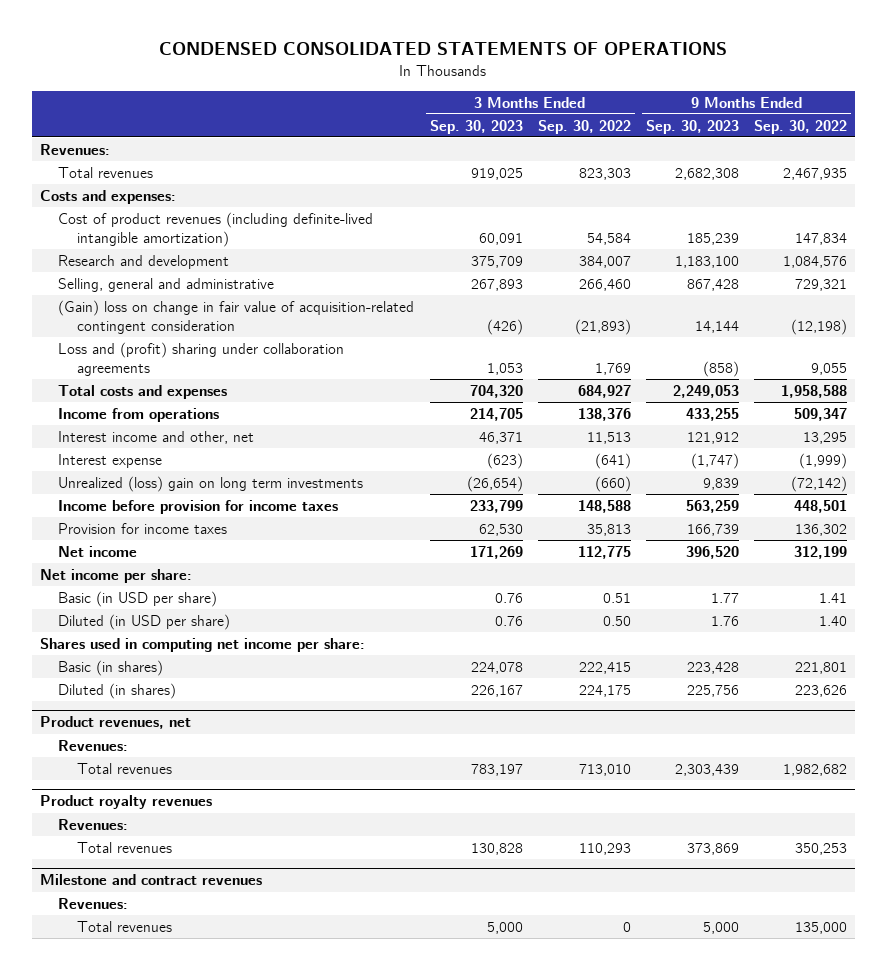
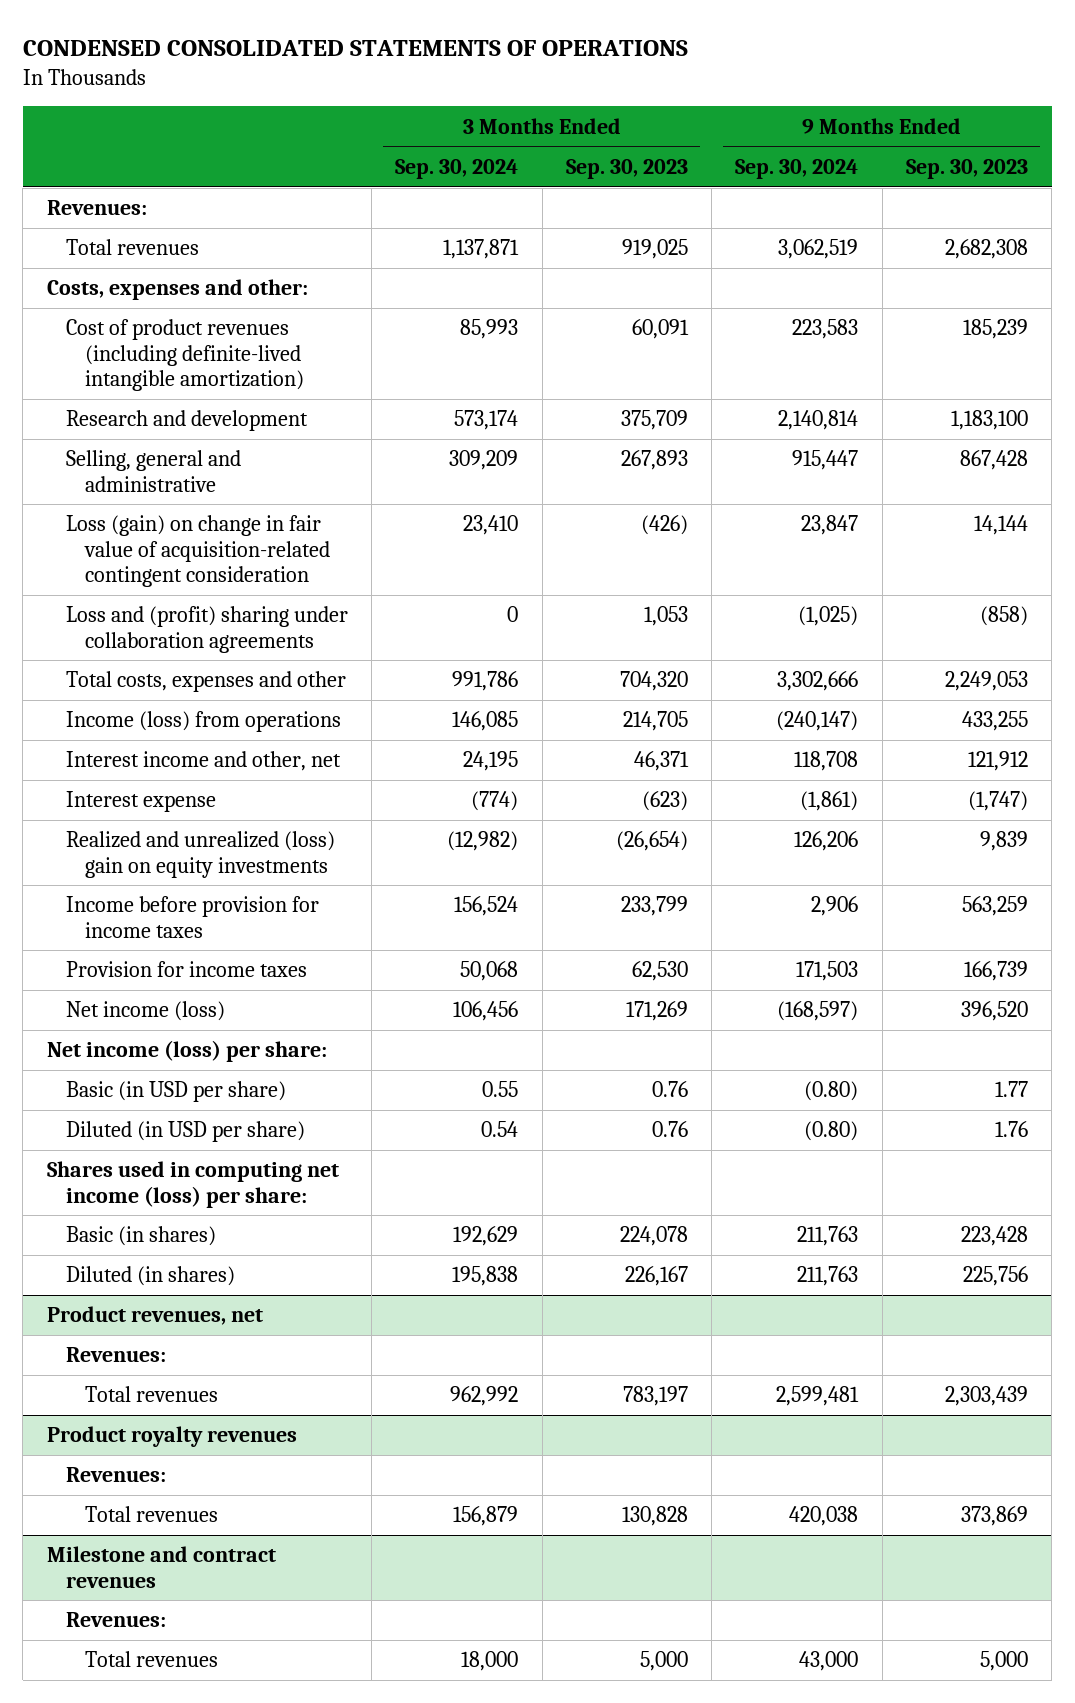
[537,119,631,134] Sep. 30, 2022 -> none
[754,119,848,134] Sep. 30, 2022 -> none
none -> [395,158,519,179] Sep. 30, 2024
none -> [735,158,859,179] Sep. 30, 2024
[39,189,176,204] Costs and expenses: -> [46,279,308,301] Costs, expenses and other:
[58,299,415,335] (Gain) loss on change in fair value of acquisition-related contingent consideration -> [65,515,330,588] Loss (gain) on change in fair value of acquisition-related contingent consideration
[58,384,228,399] Total costs and expenses -> [65,671,346,693] Total costs, expenses and other
[58,407,220,422] Income from operations -> [65,711,341,733] Income (loss) from operations
[58,475,364,492] Unrealized (loss) gain on long term investments -> [65,831,335,878] Realized and unrealized (loss) gain on equity investments
[58,545,138,557] Net income -> [65,1001,225,1022] Net income (loss)
[39,568,192,583] Net income per share: -> [46,1040,327,1063] Net income (loss) per share:
[39,637,365,652] Shares used in computing net income per share: -> [46,1161,339,1208] Shares used in computing net income (loss) per share:

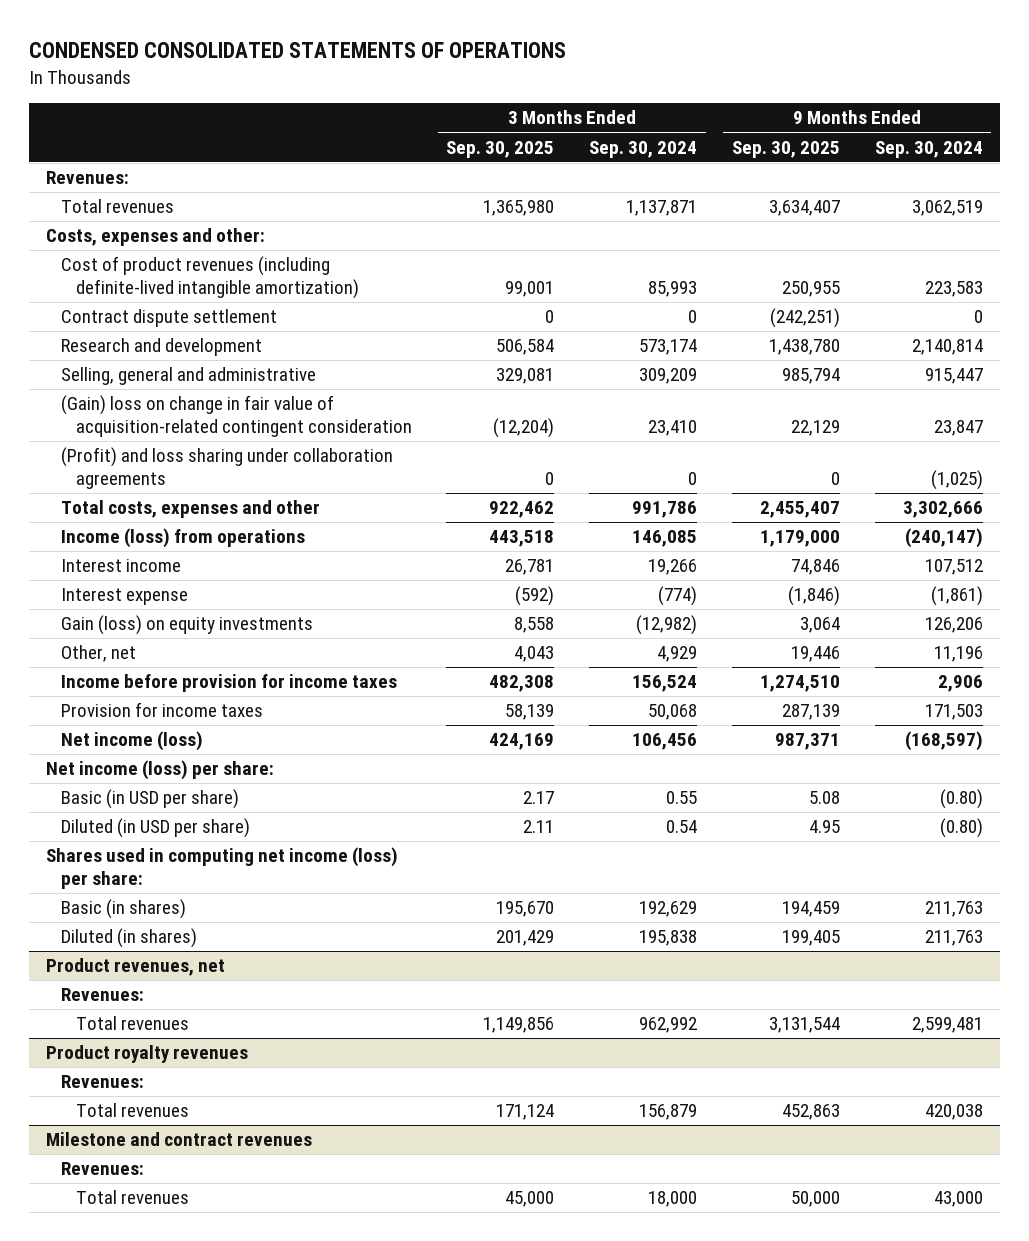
[565,158,688,179] Sep. 30, 2023 -> none
[905,158,1028,179] Sep. 30, 2023 -> none
none -> [446,140,555,158] Sep. 30, 2025
none -> [731,140,840,158] Sep. 30, 2025
none -> [61,309,278,328] Contract dispute settlement
[65,515,330,588] Loss (gain) on change in fair value of acquisition-related contingent consideration -> [61,395,412,438] (Gain) loss on change in fair value of acquisition-related contingent consideration
[65,606,348,653] Loss and (profit) sharing under collaboration agreements -> [61,447,394,490] (Profit) and loss sharing under collaboration agreements
[65,751,341,772] Interest income and other, net -> none
none -> [61,559,182,573] Interest income
[65,831,335,878] Realized and unrealized (loss) gain on equity investments -> [61,615,314,636] Gain (loss) on equity investments
none -> [61,645,137,663] Other, net

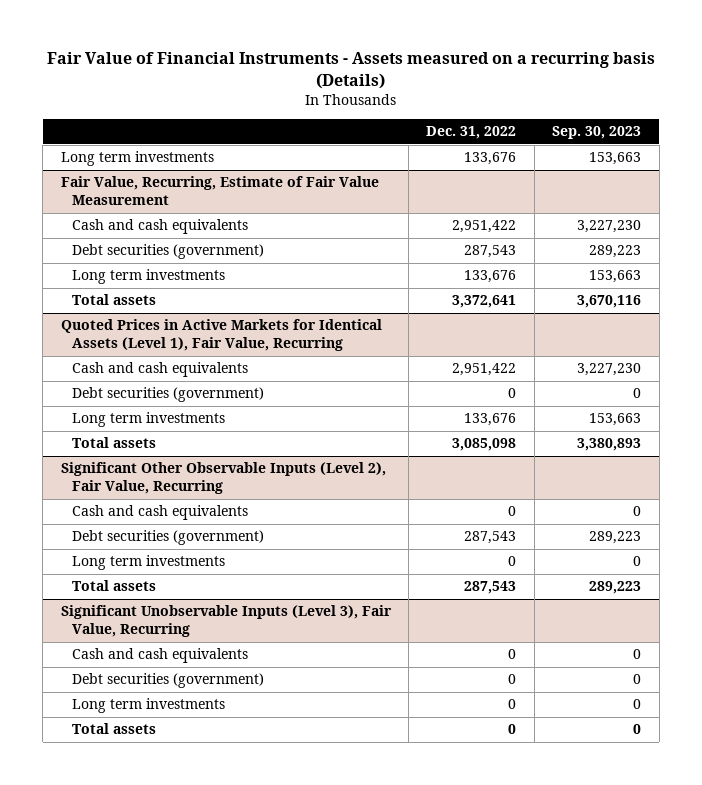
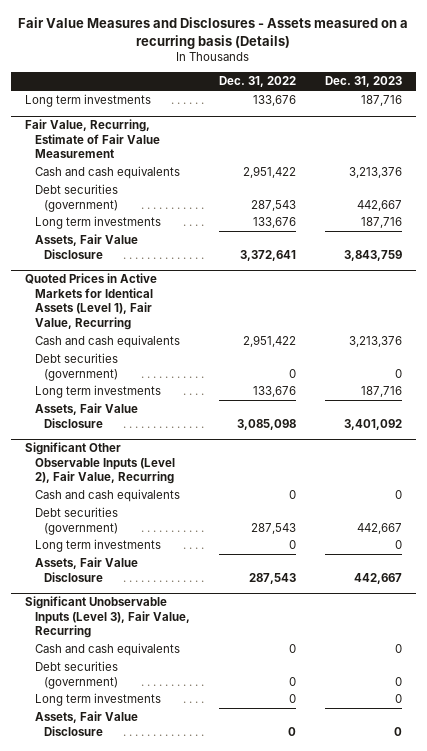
[46,52,655,90] Fair Value of Financial Instruments - Assets measured on a recurring basis (Details) -> [18,17,409,49] Fair Value Measures and Disclosures - Assets measured on a recurring basis (Details)
[552,126,642,140] Sep. 30, 2023 -> none
none -> [324,76,402,88] Dec. 31, 2023
[71,294,156,306] Total assets -> [34,234,138,259] Assets, Fair Value Disclosure
[71,437,156,449] Total assets -> [34,403,138,428] Assets, Fair Value Disclosure
[71,580,156,592] Total assets -> [34,557,138,582] Assets, Fair Value Disclosure
[71,723,156,735] Total assets -> [34,711,138,736] Assets, Fair Value Disclosure

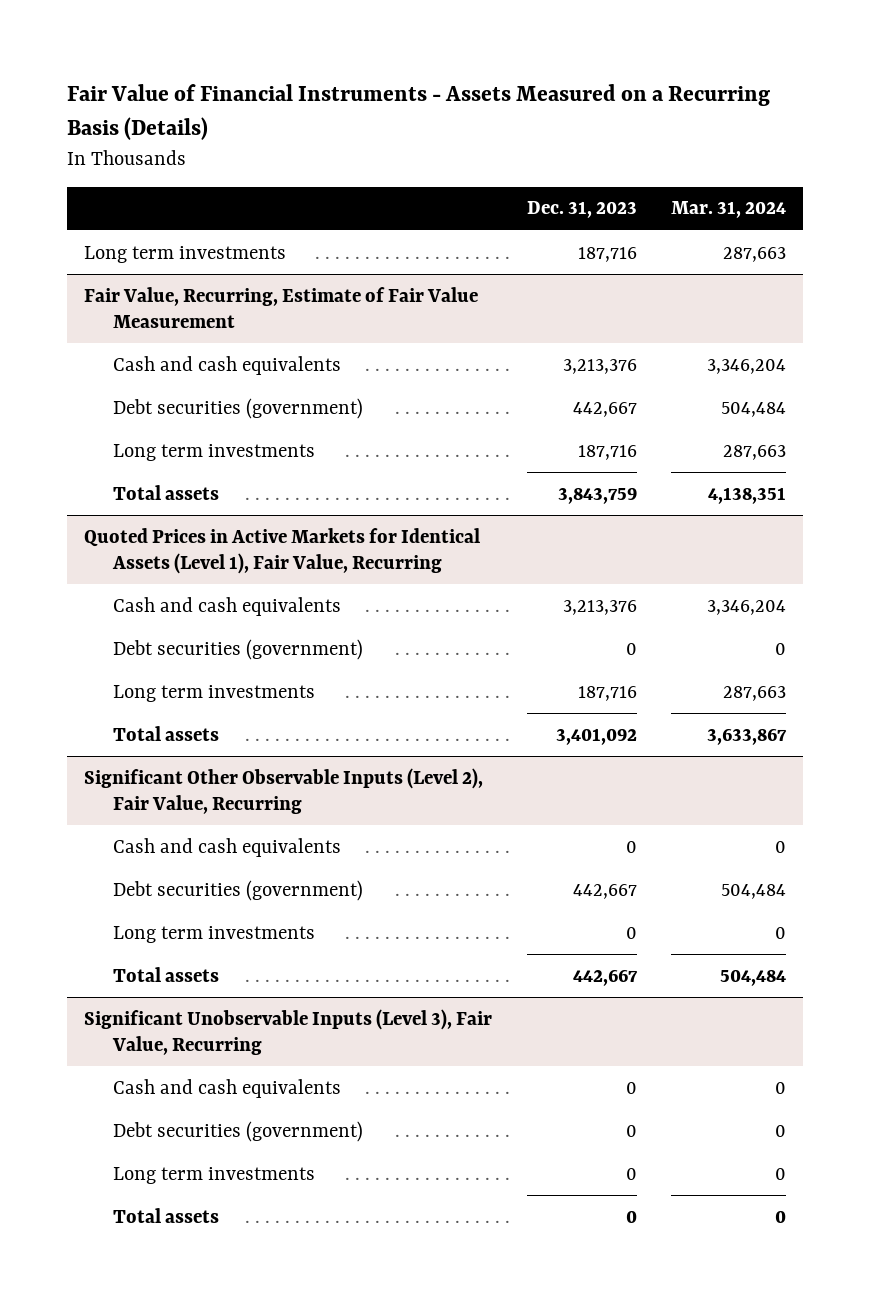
[18,17,409,49] Fair Value Measures and Disclosures - Assets measured on a recurring basis (Details) -> [67,84,771,141] Fair Value of Financial Instruments - Assets Measured on a Recurring Basis (Details)
[218,76,296,88] Dec. 31, 2022 -> none
none -> [671,201,787,219] Mar. 31, 2024
[34,234,138,259] Assets, Fair Value Disclosure -> [113,484,220,500] Total assets
[34,403,138,428] Assets, Fair Value Disclosure -> [113,725,220,741] Total assets
[34,557,138,582] Assets, Fair Value Disclosure -> [113,966,220,982] Total assets
[34,711,138,736] Assets, Fair Value Disclosure -> [113,1207,220,1223] Total assets

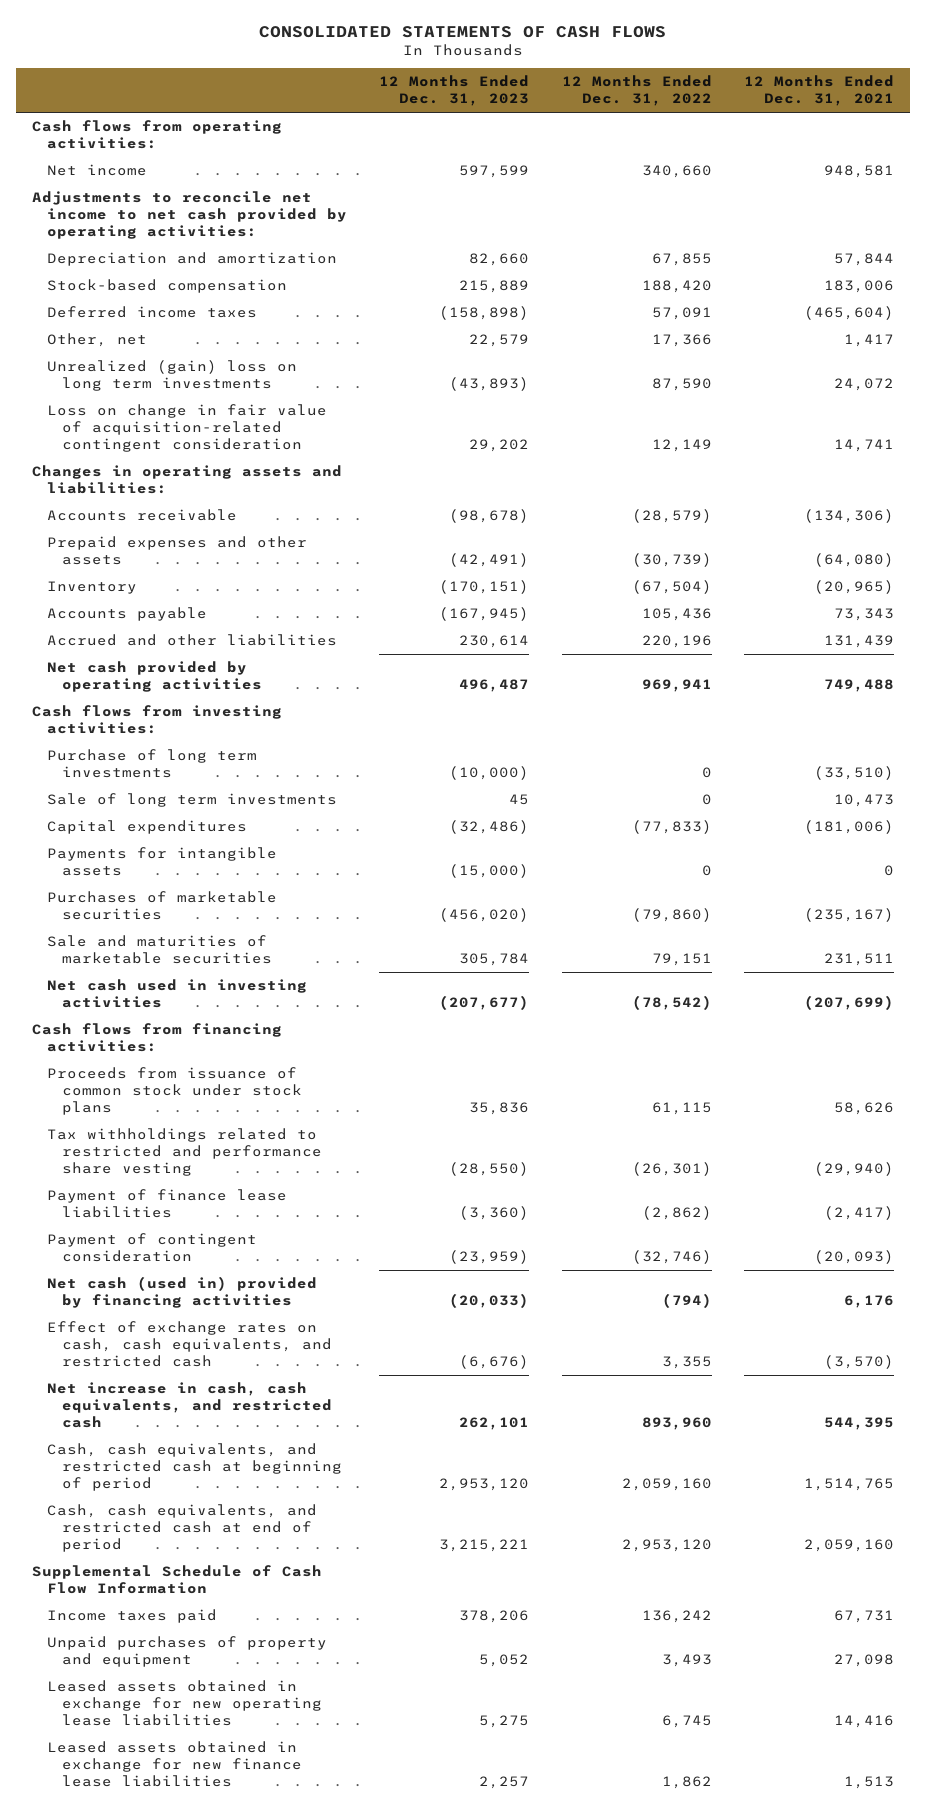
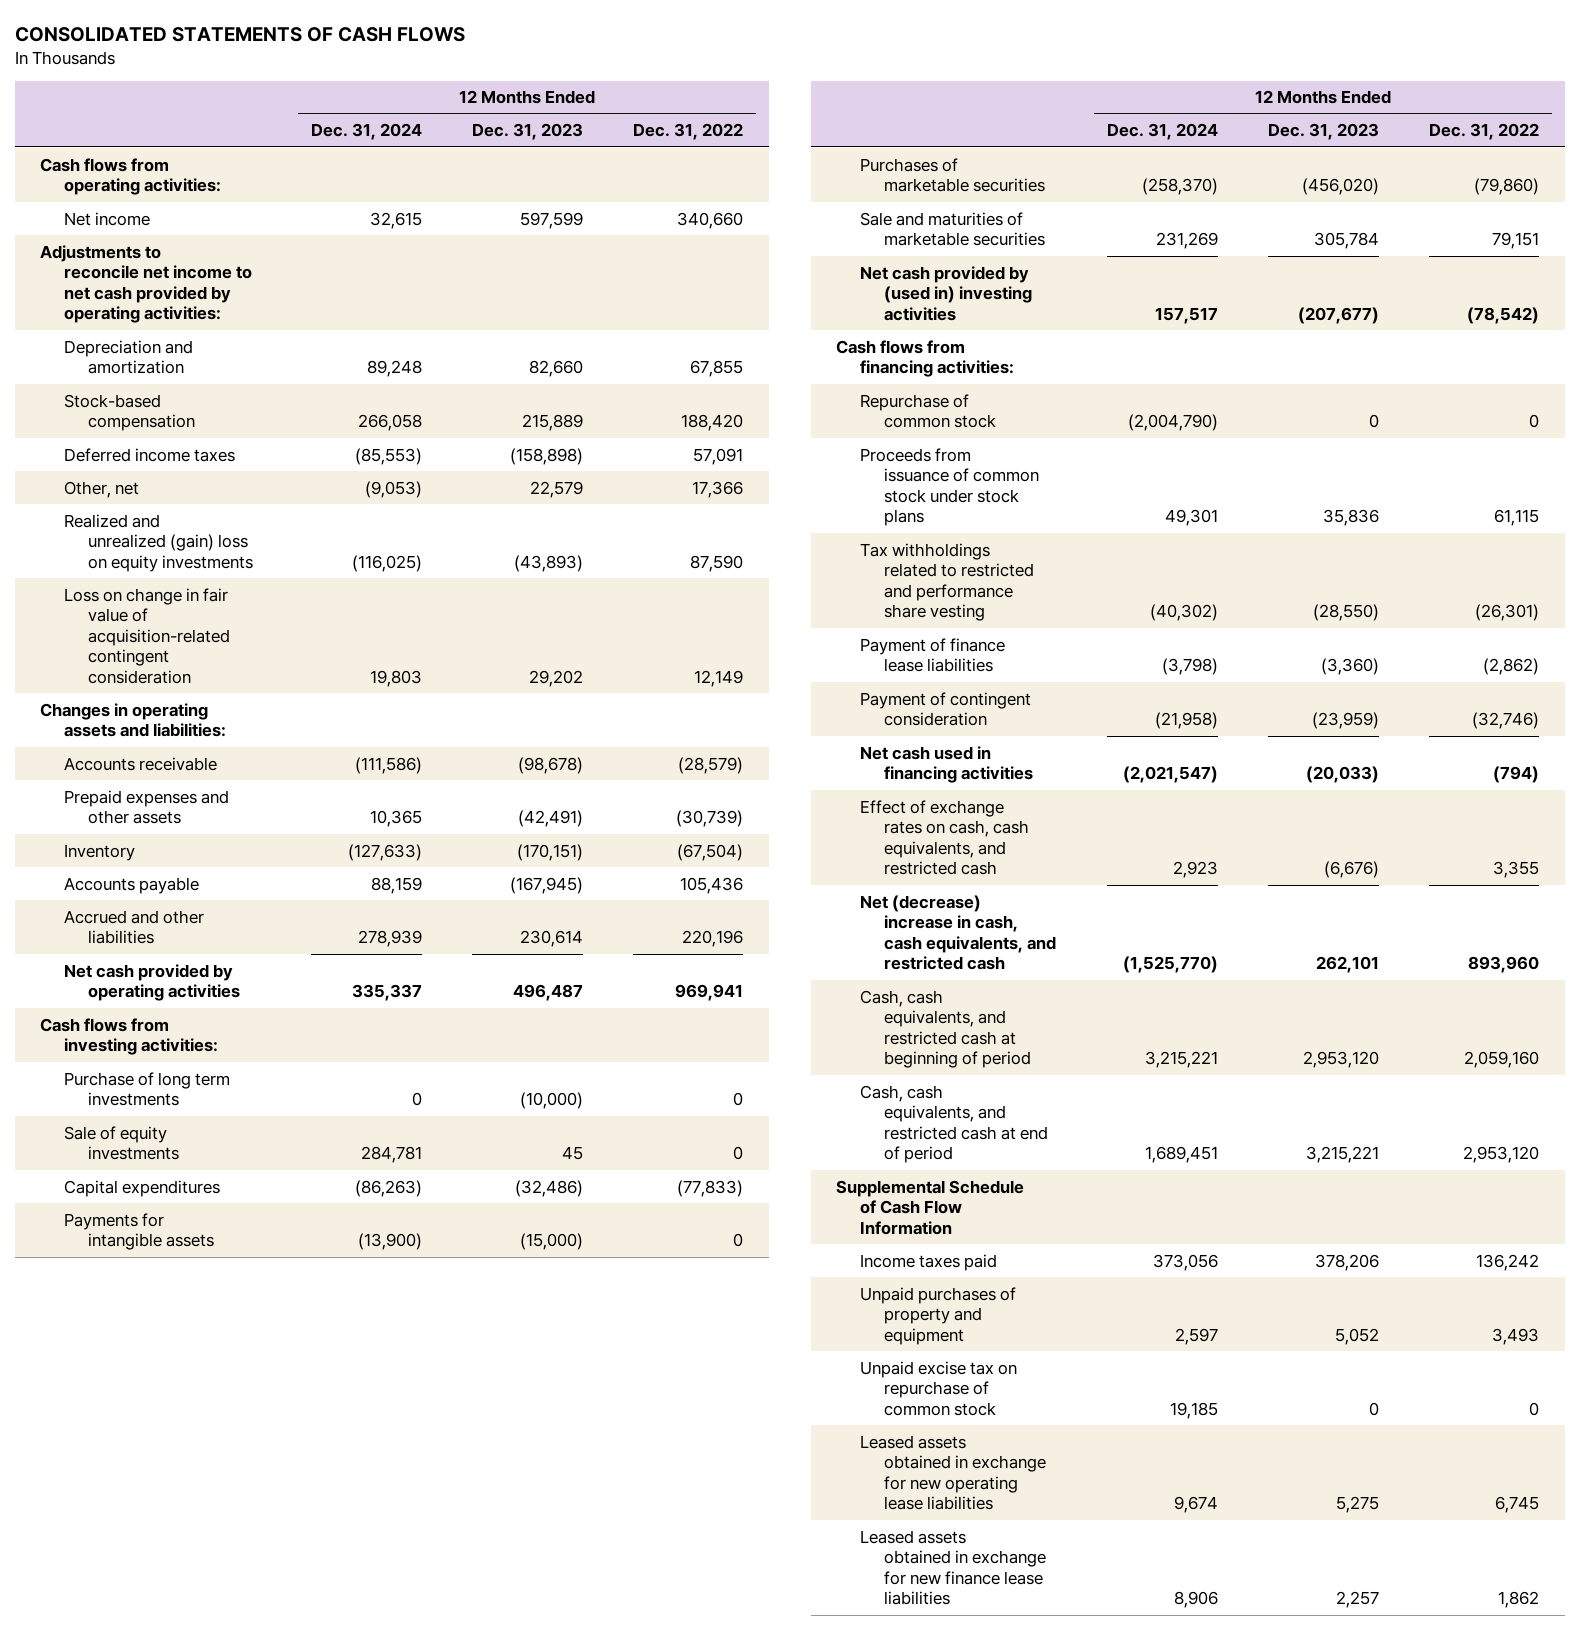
[743,75,894,107] 12 Months Ended Dec. 31, 2021 -> none
none -> [310,123,422,141] Dec. 31, 2024
[46,360,297,392] Unrealized (gain) loss on long term investments -> [64,513,254,572] Realized and unrealized (gain) loss on equity investments
[46,793,337,808] Sale of long term investments -> [64,1125,180,1161] Sale of equity investments
[46,979,307,1009] Net cash used in investing activities -> [860,265,1033,321] Net cash provided by (used in) investing activities
none -> [860,393,997,429] Repurchase of common stock
[46,1276,317,1309] Net cash (used in) provided by financing activities -> [860,745,1034,784] Net cash used in financing activities
[46,1382,332,1429] Net increase in cash, cash equivalents, and restricted cash -> [860,894,1057,971] Net (decrease) increase in cash, cash equivalents, and restricted cash
none -> [860,1360,1018,1416] Unpaid excise tax on repurchase of common stock

